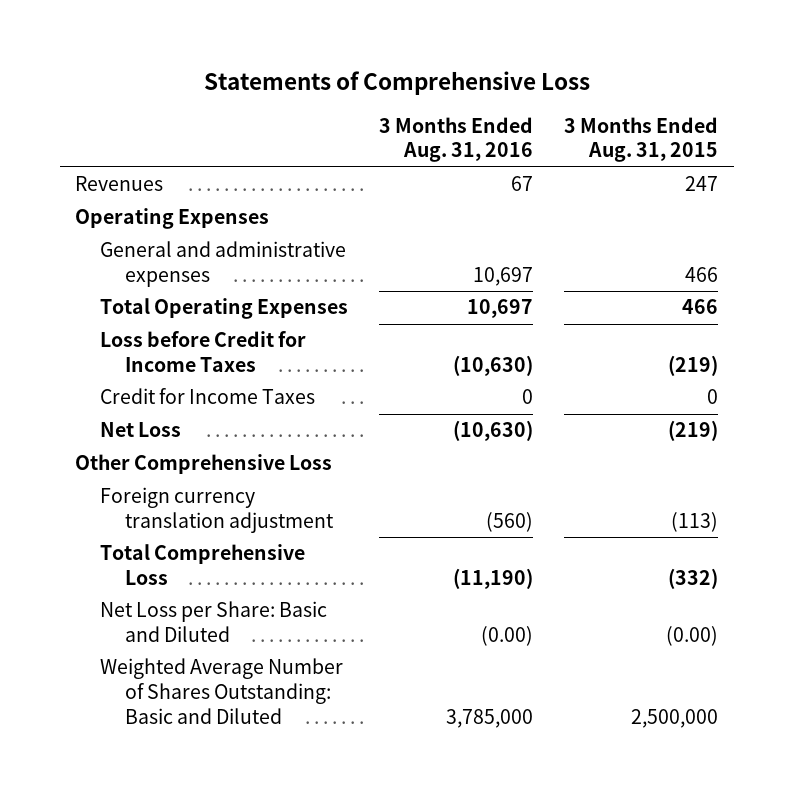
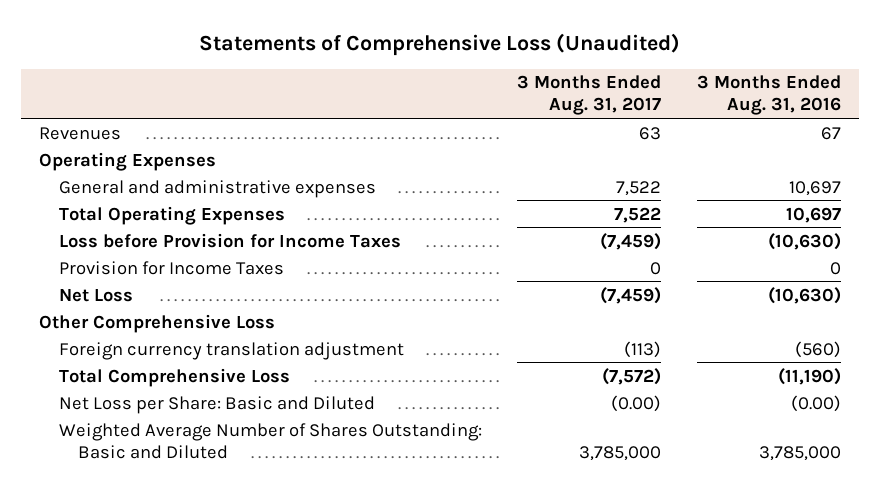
[203,70,590,95] Statements of Comprehensive Loss -> [199,33,681,57] Statements of Comprehensive Loss (Unaudited)
[564,116,719,163] 3 Months Ended Aug. 31, 2015 -> none
none -> [517,75,662,116] 3 Months Ended Aug. 31, 2017
[100,331,307,373] Loss before Credit for Income Taxes -> [58,232,401,248] Loss before Provision for Income Taxes
[100,388,316,405] Credit for Income Taxes -> [58,260,284,275] Provision for Income Taxes

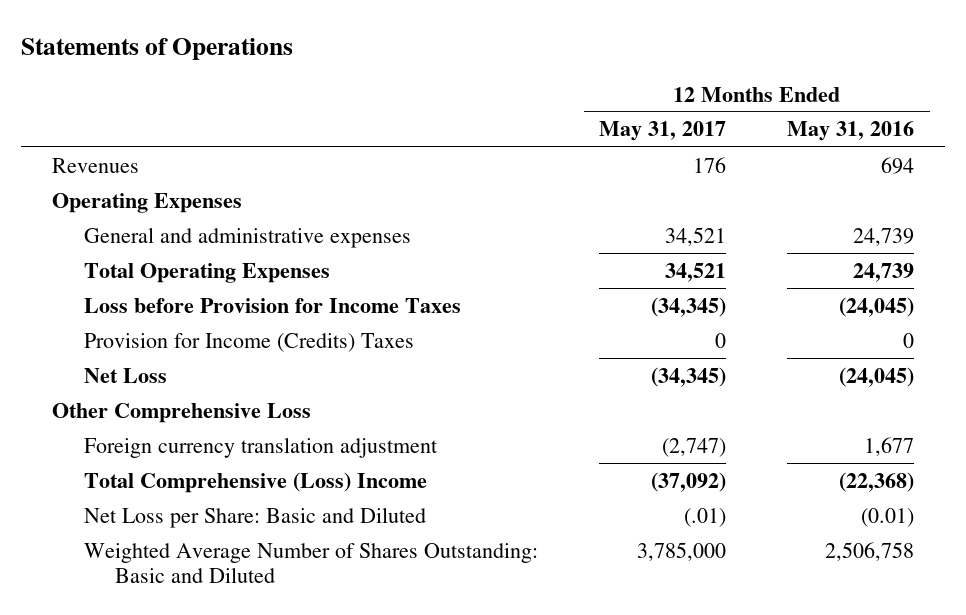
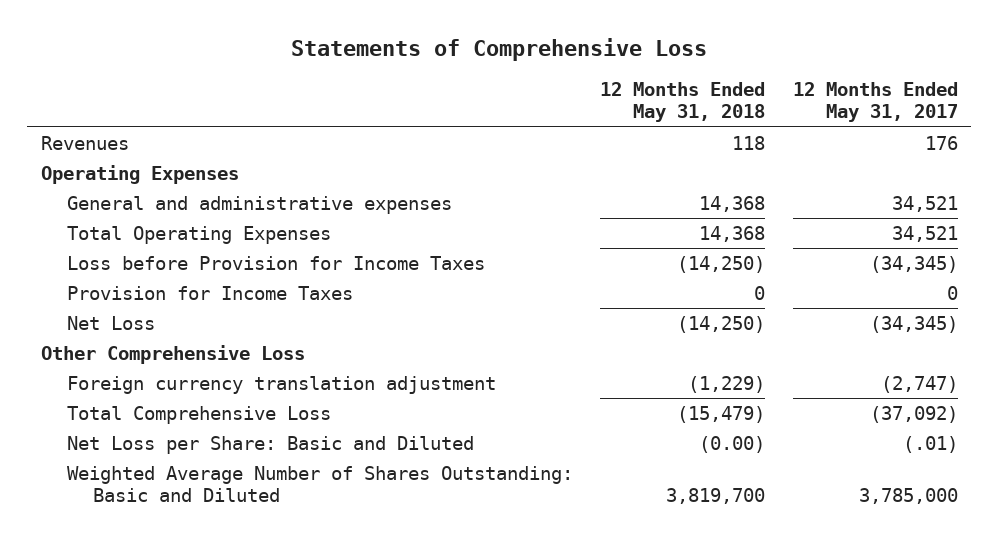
[21,38,294,61] Statements of Operations -> [291,37,708,61] Statements of Comprehensive Loss
[787,121,915,142] May 31, 2016 -> none
none -> [600,82,766,123] 12 Months Ended May 31, 2018
[83,332,414,352] Provision for Income (Credits) Taxes -> [66,285,353,300] Provision for Income Taxes
[83,471,427,493] Total Comprehensive (Loss) Income -> [66,405,331,424] Total Comprehensive Loss

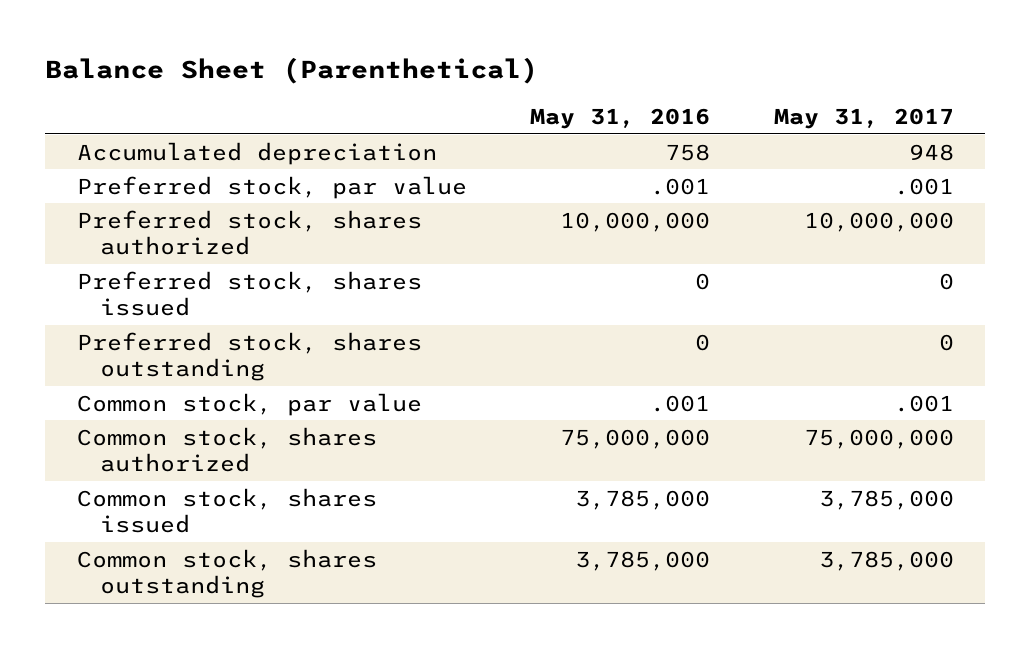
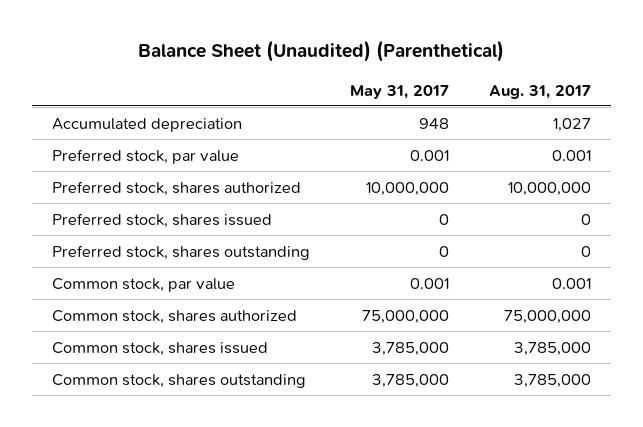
[45,57,539,85] Balance Sheet (Parenthetical) -> [138,40,505,63] Balance Sheet (Unaudited) (Parenthetical)
[530,108,711,130] May 31, 2016 -> none
none -> [488,84,591,99] Aug. 31, 2017
[893,177,954,195] .001 -> [409,149,449,161] 0.001
[893,394,954,412] .001 -> [409,277,449,289] 0.001

